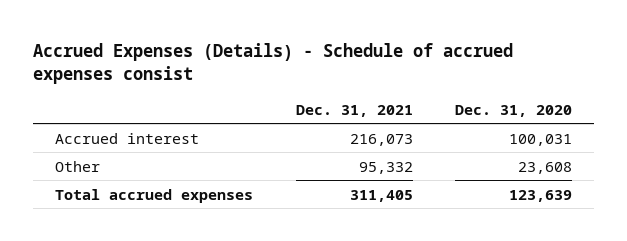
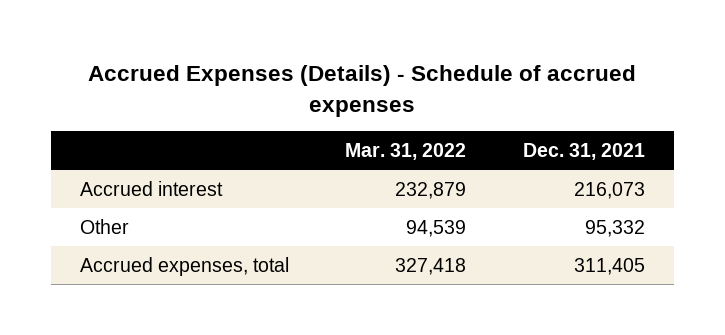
[33,42,514,84] Accrued Expenses (Details) - Schedule of accrued expenses consist -> [88,65,637,117] Accrued Expenses (Details) - Schedule of accrued expenses
[455,104,573,117] Dec. 31, 2020 -> none
none -> [345,143,467,161] Mar. 31, 2022
[54,188,253,203] Total accrued expenses -> [79,256,289,276] Accrued expenses, total

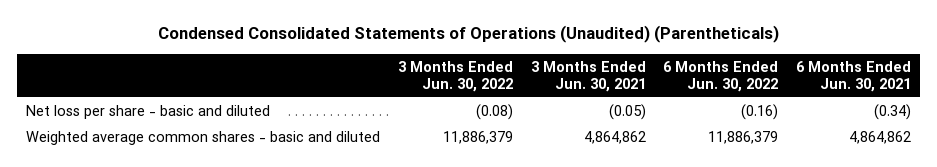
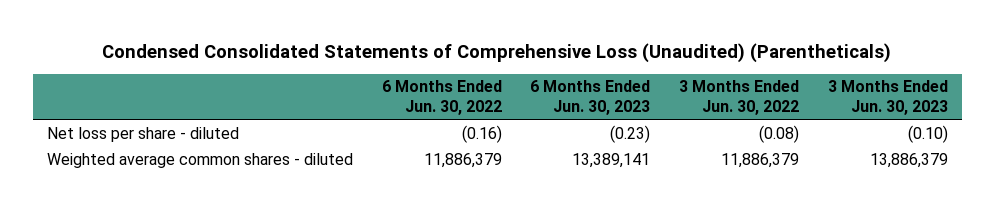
[157,25,779,44] Condensed Consolidated Statements of Operations (Unaudited) (Parentheticals) -> [102,42,892,63] Condensed Consolidated Statements of Comprehensive Loss (Unaudited) (Parentheticals)
[530,60,646,93] 3 Months Ended Jun. 30, 2021 -> none
[796,60,912,93] 6 Months Ended Jun. 30, 2021 -> none
none -> [530,80,651,116] 6 Months Ended Jun. 30, 2023
none -> [827,80,948,116] 3 Months Ended Jun. 30, 2023
[26,104,271,119] Net loss per share - basic and diluted -> [47,126,240,142] Net loss per share - diluted
[26,130,381,145] Weighted average common shares - basic and diluted -> [47,152,354,168] Weighted average common shares - diluted

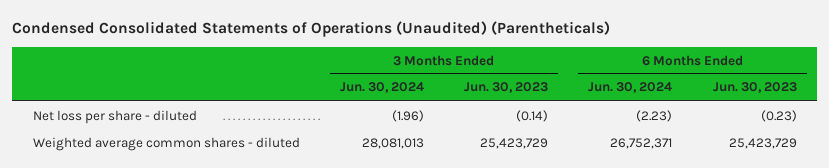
[102,42,892,63] Condensed Consolidated Statements of Comprehensive Loss (Unaudited) (Parentheticals) -> [12,21,611,38] Condensed Consolidated Statements of Operations (Unaudited) (Parentheticals)
[381,80,502,116] 6 Months Ended Jun. 30, 2022 -> none
[678,80,799,116] 3 Months Ended Jun. 30, 2022 -> none
none -> [339,82,424,94] Jun. 30, 2024
none -> [588,82,673,94] Jun. 30, 2024
[907,124,948,143] (0.10) -> [516,109,549,122] (0.14)
[572,152,651,168] 13,389,141 -> [728,137,797,149] 25,423,729
[869,152,948,168] 13,886,379 -> [480,137,549,149] 25,423,729

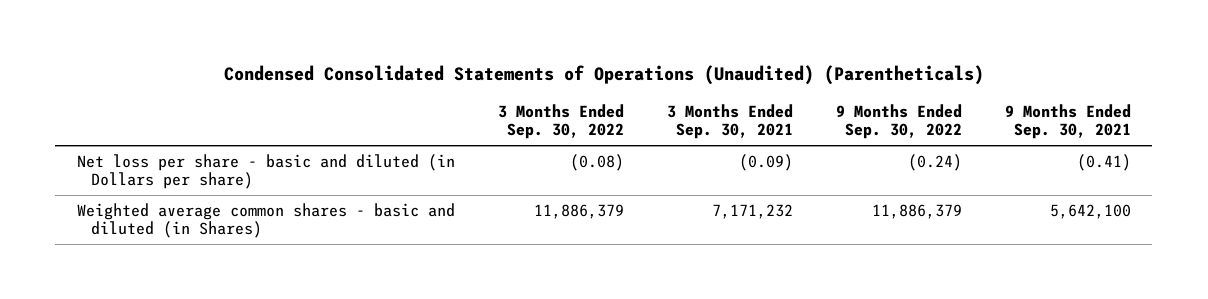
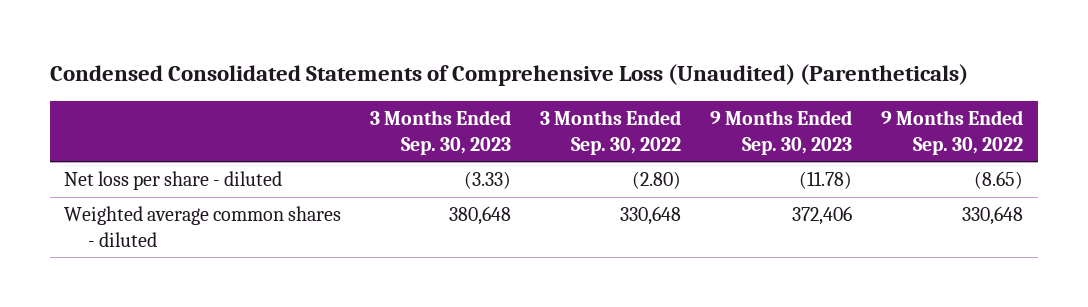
[223,65,984,86] Condensed Consolidated Statements of Operations (Unaudited) (Parentheticals) -> [49,63,968,86] Condensed Consolidated Statements of Comprehensive Loss (Unaudited) (Parentheticals)
[666,103,793,140] 3 Months Ended Sep. 30, 2021 -> none
[1004,103,1131,140] 9 Months Ended Sep. 30, 2021 -> none
none -> [370,110,512,155] 3 Months Ended Sep. 30, 2023
none -> [710,110,853,155] 9 Months Ended Sep. 30, 2023
[76,153,455,190] Net loss per share - basic and diluted (in Dollars per share) -> [64,171,283,191] Net loss per share - diluted
[569,153,624,171] (0.08) -> [632,171,682,190] (2.80)
[907,153,962,171] (0.24) -> [974,171,1024,190] (8.65)
[76,202,455,239] Weighted average common shares - basic and diluted (in Shares) -> [64,206,342,247] Weighted average common shares - diluted
[533,203,624,219] 11,886,379 -> [620,206,682,226] 330,648
[871,203,962,219] 11,886,379 -> [962,206,1024,226] 330,648

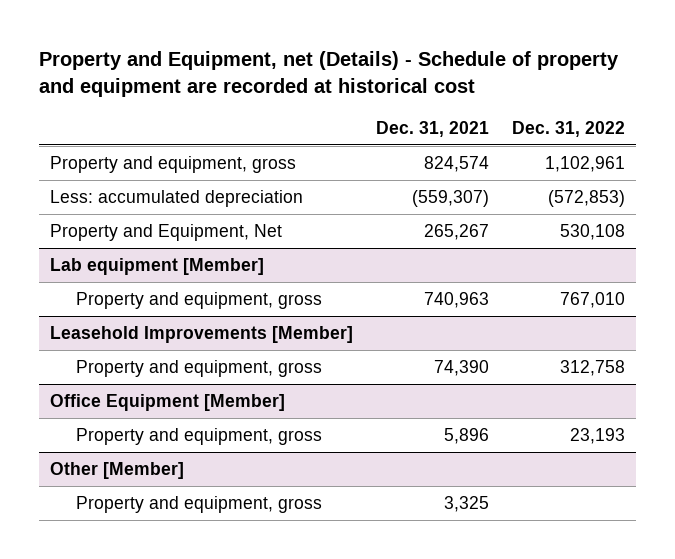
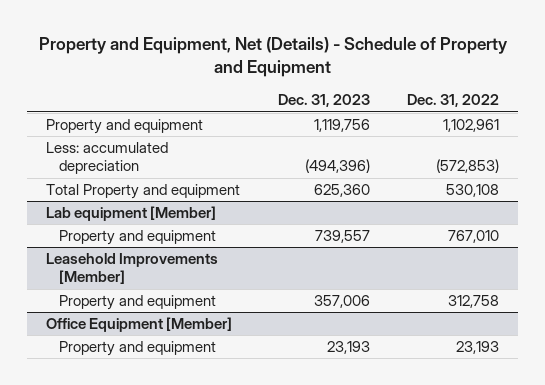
[38,50,619,98] Property and Equipment, net (Details) - Schedule of property and equipment are recorded at historical cost -> [38,37,508,78] Property and Equipment, Net (Details) - Schedule of Property and Equipment
[375,120,489,137] Dec. 31, 2021 -> none
none -> [277,94,370,108] Dec. 31, 2023
[50,156,297,174] Property and equipment, gross -> [46,119,204,135] Property and equipment
[50,224,283,242] Property and Equipment, Net -> [46,184,241,200] Total Property and equipment
[76,292,323,310] Property and equipment, gross -> [59,230,217,246] Property and equipment
[76,360,323,378] Property and equipment, gross -> [59,295,217,311] Property and equipment
[50,462,185,480] Other [Member] -> none
[76,496,323,514] Property and equipment, gross -> none
[76,428,323,446] Property and equipment, gross -> [59,341,217,357] Property and equipment

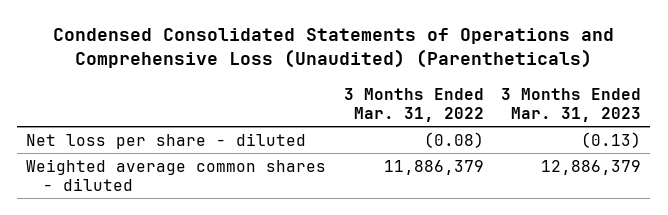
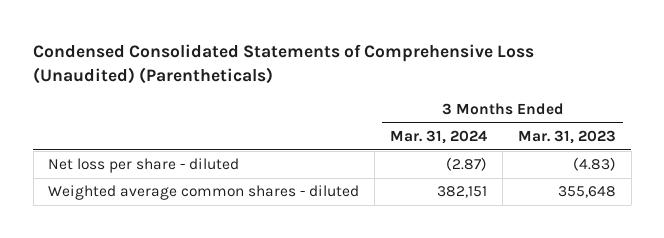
[52,28,614,69] Condensed Consolidated Statements of Operations and Comprehensive Loss (Unaudited) (Parentheticals) -> [33,43,535,84] Condensed Consolidated Statements of Comprehensive Loss (Unaudited) (Parentheticals)
[343,87,484,122] 3 Months Ended Mar. 31, 2022 -> none
none -> [390,130,488,145] Mar. 31, 2024
[581,131,642,148] (0.13) -> [572,157,616,172] (4.83)
[541,159,642,175] 12,886,379 -> [557,186,616,199] 355,648

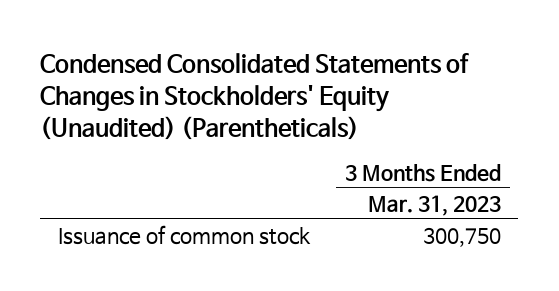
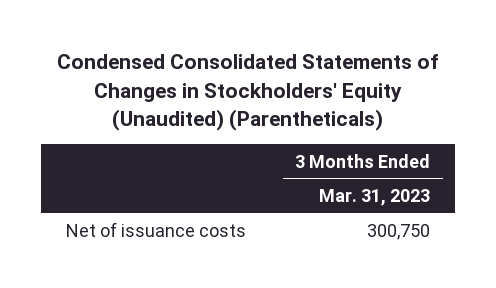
[57,224,311,245] Issuance of common stock -> [65,221,246,237] Net of issuance costs

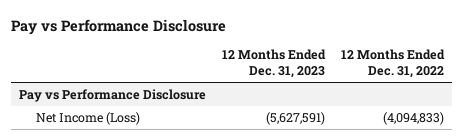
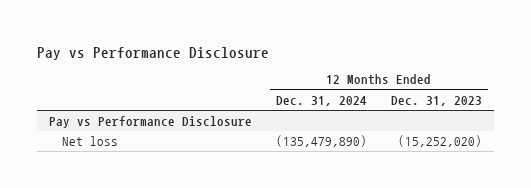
[340,49,445,79] 12 Months Ended Dec. 31, 2022 -> none
none -> [276,95,368,106] Dec. 31, 2024
[35,111,140,125] Net Income (Loss) -> [62,136,119,147] Net loss
[265,111,325,125] (5,627,591) -> [398,135,483,148] (15,252,020)

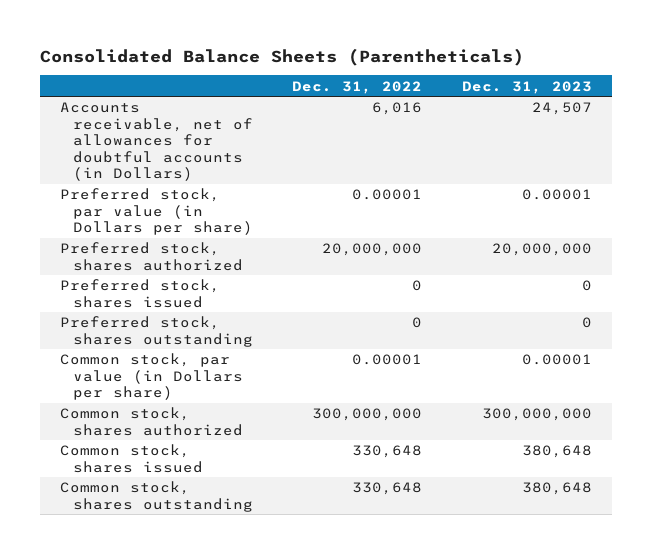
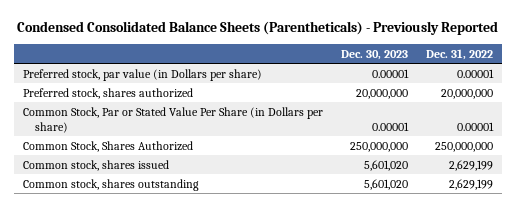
[40,47,525,66] Consolidated Balance Sheets (Parentheticals) -> [16,21,498,36] Condensed Consolidated Balance Sheets (Parentheticals) - Previously Reported
[462,80,593,94] Dec. 31, 2023 -> none
none -> [340,49,408,60] Dec. 30, 2023
[60,102,253,181] Accounts receivable, net of allowances for doubtful accounts (in Dollars) -> none
[60,279,221,308] Preferred stock, shares issued -> none
[60,316,253,347] Preferred stock, shares outstanding -> none
[60,353,243,401] Common stock, par value (in Dollars per share) -> [22,106,323,134] Common Stock, Par or Stated Value Per Share (in Dollars per share)
[60,407,243,436] Common stock, shares authorized -> [22,140,193,152] Common Stock, Shares Authorized
[312,408,423,422] 300,000,000 -> [435,141,494,152] 250,000,000
[352,445,423,459] 330,648 -> [449,159,494,171] 2,629,199
[352,482,423,496] 330,648 -> [449,178,494,190] 2,629,199

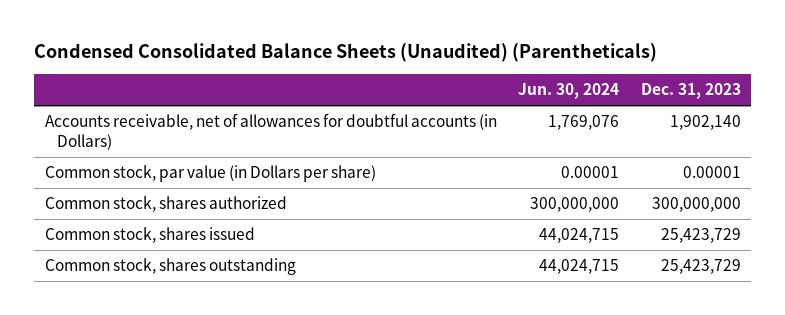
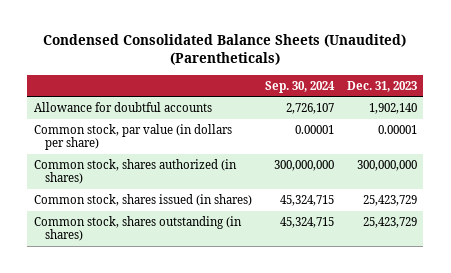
[518,83,620,100] Jun. 30, 2024 -> none
none -> [264,80,335,93] Sep. 30, 2024
[44,113,497,151] Accounts receivable, net of allowances for doubtful accounts (in Dollars) -> [33,101,212,112] Allowance for doubtful accounts
[44,165,376,183] Common stock, par value (in Dollars per share) -> [33,123,232,151] Common stock, par value (in dollars per share)
[44,196,287,213] Common stock, shares authorized -> [33,158,237,185] Common stock, shares authorized (in shares)
[44,227,255,244] Common stock, shares issued -> [33,193,252,206] Common stock, shares issued (in shares)
[44,258,296,276] Common stock, shares outstanding -> [33,215,242,242] Common stock, shares outstanding (in shares)

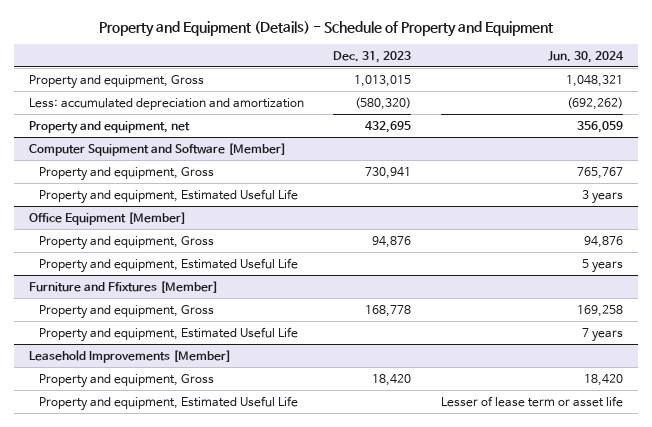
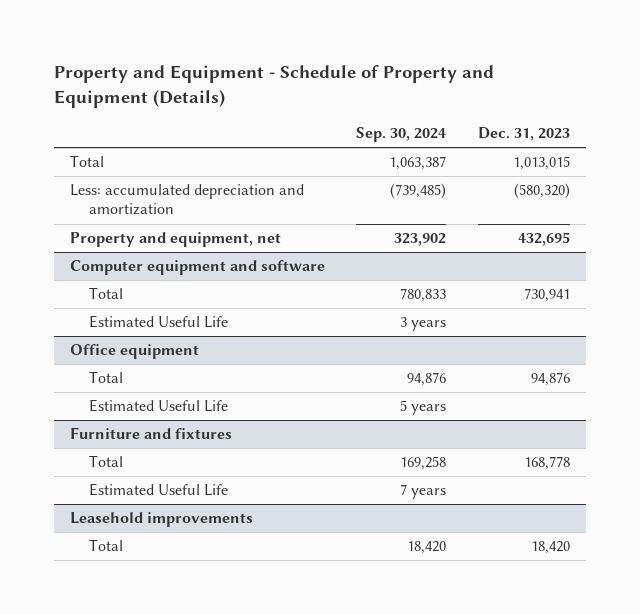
[98,21,553,38] Property and Equipment (Details) - Schedule of Property and Equipment -> [53,65,494,108] Property and Equipment - Schedule of Property and Equipment (Details)
[547,50,624,63] Jun. 30, 2024 -> none
none -> [356,127,447,143] Sep. 30, 2024
[28,74,204,89] Property and equipment, Gross -> [69,155,104,168] Total
[39,395,299,411] Property and equipment, Estimated Useful Life -> none
[28,142,286,156] Computer Squipment and Software [Member] -> [69,260,325,276] Computer equipment and software
[39,166,215,181] Property and equipment, Gross -> [89,287,124,300] Total
[39,188,299,204] Property and equipment, Estimated Useful Life -> [89,315,229,329] Estimated Useful Life
[28,211,186,225] Office Equipment [Member] -> [69,344,199,360] Office equipment
[39,235,215,250] Property and equipment, Gross -> [89,371,124,384] Total
[39,257,299,273] Property and equipment, Estimated Useful Life -> [89,399,229,413] Estimated Useful Life
[28,280,218,293] Furniture and Ffixtures [Member] -> [69,427,232,440] Furniture and fixtures
[39,304,215,319] Property and equipment, Gross -> [89,455,124,468] Total
[39,326,299,342] Property and equipment, Estimated Useful Life -> [89,483,229,497] Estimated Useful Life
[28,349,231,363] Leasehold Improvements [Member] -> [69,512,253,528] Leasehold improvements
[39,373,215,388] Property and equipment, Gross -> [89,539,124,552] Total

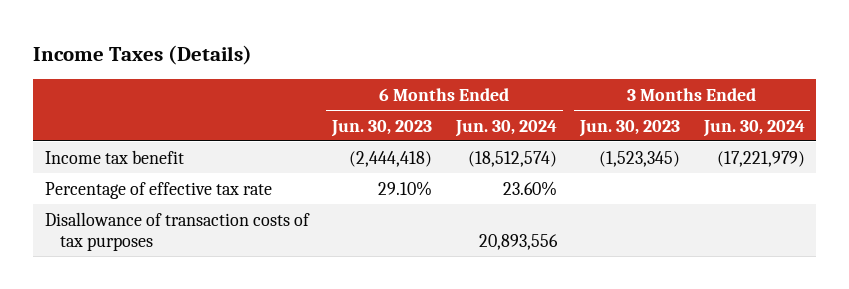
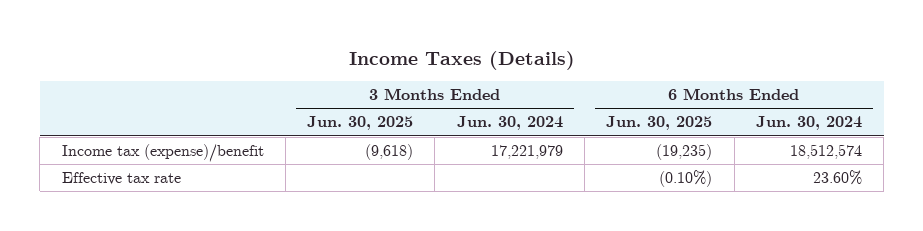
[331,119,433,137] Jun. 30, 2023 -> none
[579,119,681,137] Jun. 30, 2023 -> none
none -> [307,116,414,131] Jun. 30, 2025
none -> [606,116,713,131] Jun. 30, 2025
[44,211,310,252] Disallowance of transaction costs of tax purposes -> none
[44,149,184,164] Income tax benefit -> [61,144,264,163] Income tax (expense)/benefit
[467,150,557,167] (18,512,574) -> [789,144,862,160] 18,512,574
[716,150,805,167] (17,221,979) -> [490,145,563,160] 17,221,979
[44,181,272,199] Percentage of effective tax rate -> [61,172,181,186] Effective tax rate

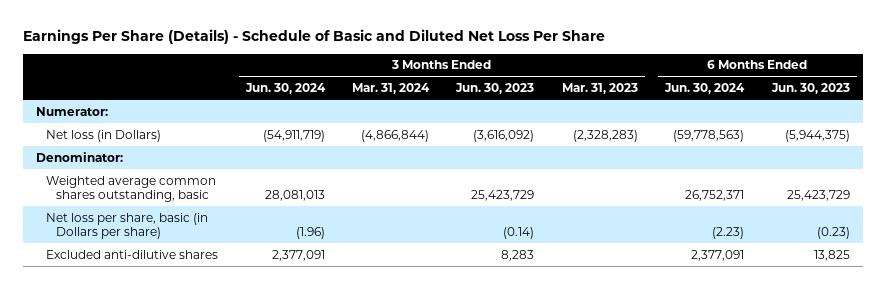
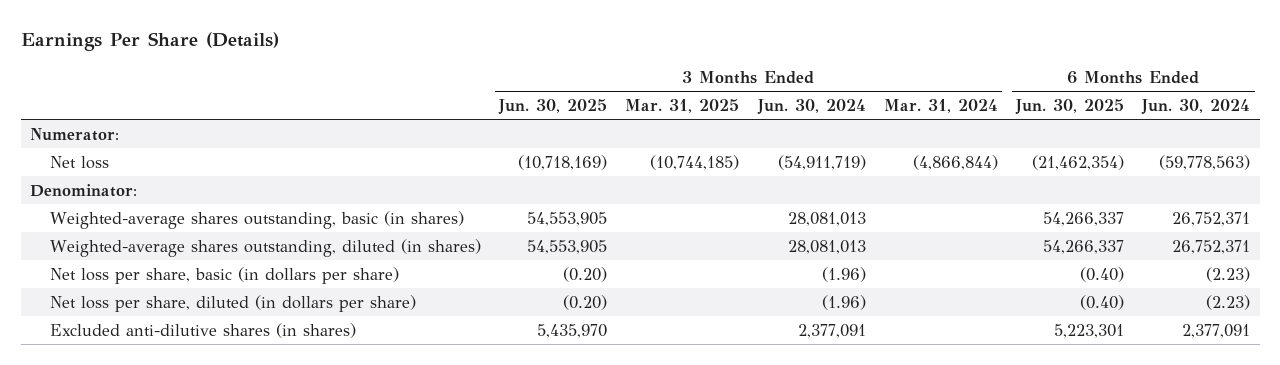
[22,29,605,45] Earnings Per Share (Details) - Schedule of Basic and Diluted Net Loss Per Share -> [20,32,279,52] Earnings Per Share (Details)
[455,82,535,94] Jun. 30, 2023 -> none
[561,82,638,94] Mar. 31, 2023 -> none
[770,82,850,94] Jun. 30, 2023 -> none
none -> [498,98,608,114] Jun. 30, 2025
none -> [625,98,740,113] Mar. 31, 2025
none -> [1015,98,1125,114] Jun. 30, 2025
[46,129,162,142] Net loss (in Dollars) -> [49,155,109,169] Net loss
[46,175,217,203] Weighted average common shares outstanding, basic -> [49,210,464,229] Weighted-average shares outstanding, basic (in shares)
none -> [49,238,481,257] Weighted-average shares outstanding, diluted (in shares)
[46,212,209,240] Net loss per share, basic (in Dollars per share) -> [49,266,399,284] Net loss per share, basic (in dollars per share)
none -> [49,294,416,312] Net loss per share, diluted (in dollars per share)
[46,249,219,259] Excluded anti-dilutive shares -> [49,322,356,338] Excluded anti-dilutive shares (in shares)

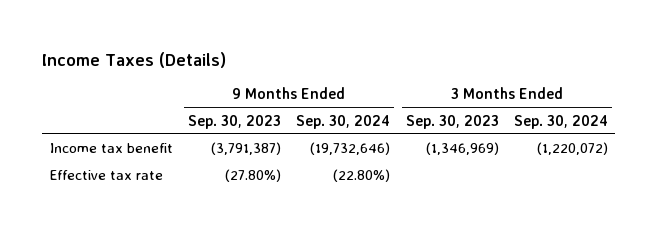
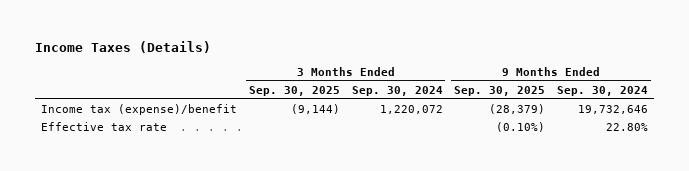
[188,114,282,129] Sep. 30, 2023 -> none
[405,114,499,129] Sep. 30, 2023 -> none
none -> [248,85,340,96] Sep. 30, 2025
none -> [454,85,546,96] Sep. 30, 2025
[49,143,173,154] Income tax benefit -> [40,103,237,115] Income tax (expense)/benefit
[310,142,391,156] (19,732,646) -> [578,104,649,114] 19,732,646
[536,142,608,156] (1,220,072) -> [379,104,443,114] 1,220,072
[333,169,391,183] (22.80%) -> [606,122,649,131] 22.80%

